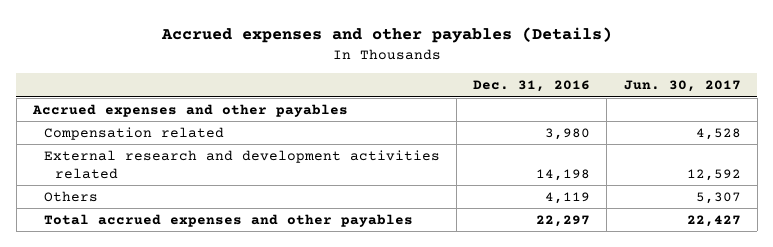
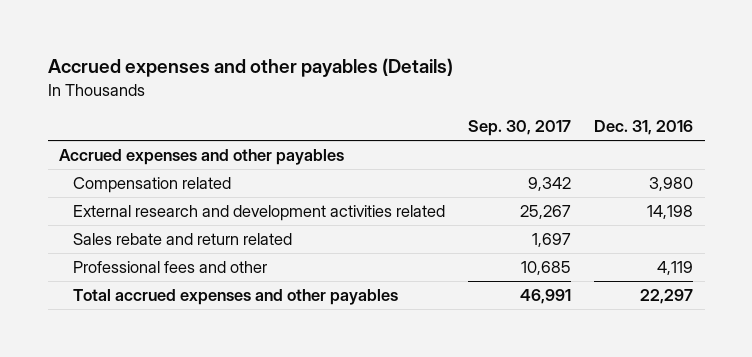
[623,80,741,93] Jun. 30, 2017 -> none
none -> [467,120,571,137] Sep. 30, 2017
none -> [72,233,292,246] Sales rebate and return related
[44,190,99,202] Others -> [72,261,267,274] Professional fees and other

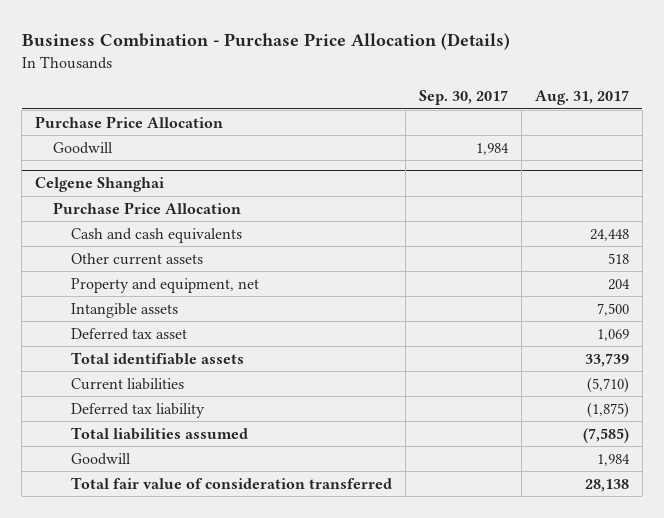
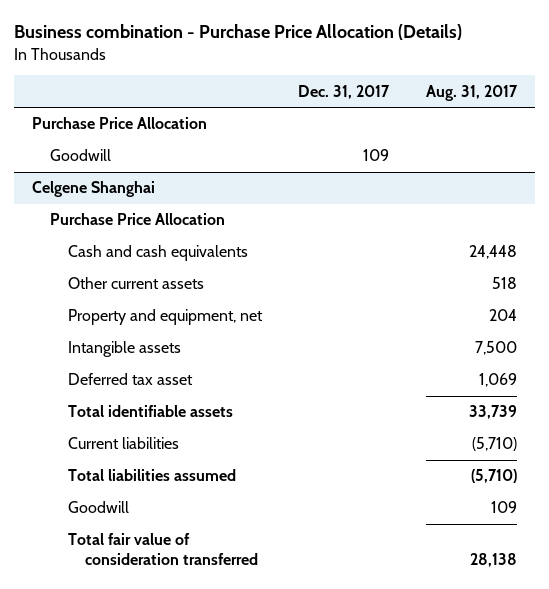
[21,33,510,51] Business Combination - Purchase Price Allocation (Details) -> [13,24,462,41] Business combination - Purchase Price Allocation (Details)
[418,90,508,106] Sep. 30, 2017 -> none
none -> [298,84,391,99] Dec. 31, 2017
[70,402,205,418] Deferred tax liability -> none
[582,427,629,443] (7,585) -> [471,469,518,484] (5,710)
[596,453,630,466] 1,984 -> [491,501,518,514] 109

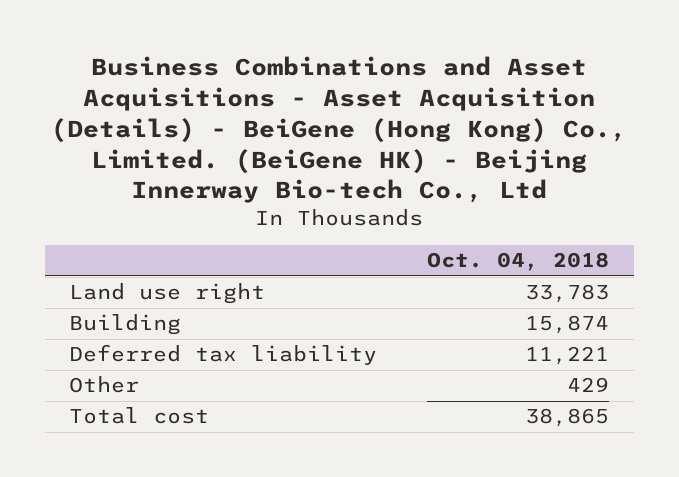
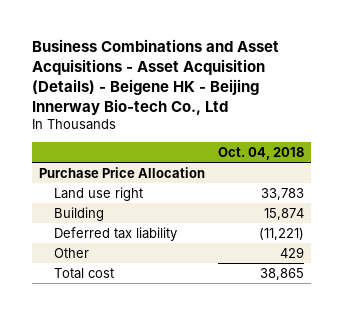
[51,56,628,204] Business Combinations and Asset Acquisitions - Asset Acquisition (Details) - BeiGene (Hong Kong) Co., Limited. (BeiGene HK) - Beijing Innerway Bio-tech Co., Ltd -> [32,39,280,116] Business Combinations and Asset Acquisitions - Asset Acquisition (Details) - Beigene HK - Beijing Innerway Bio-tech Co., Ltd
none -> [38,166,205,178] Purchase Price Allocation
[525,346,610,366] 11,221 -> [259,227,305,240] (11,221)

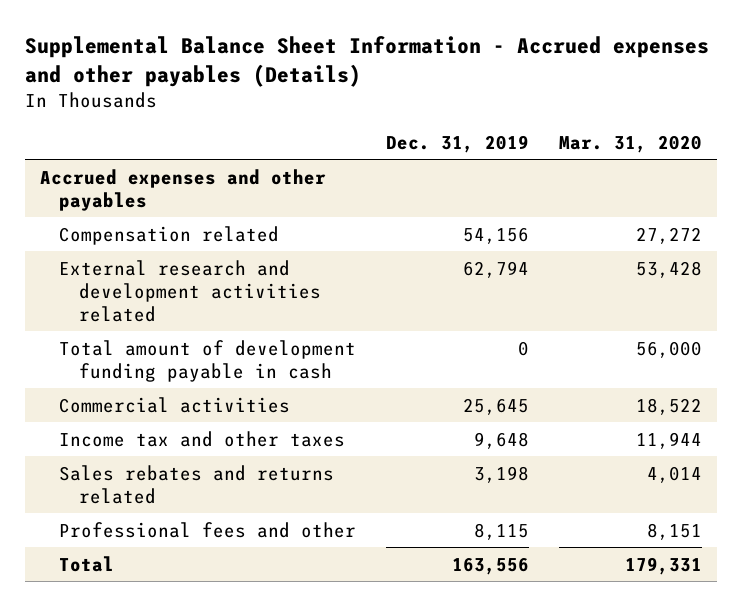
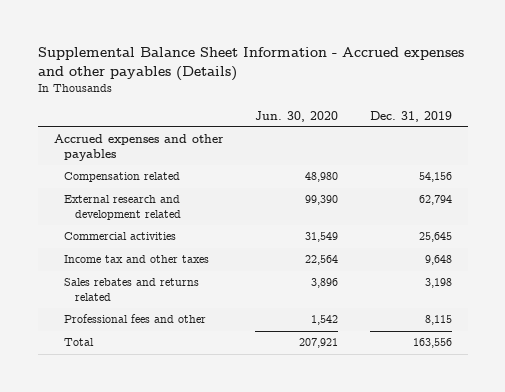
[559,134,703,153] Mar. 31, 2020 -> none
none -> [254,110,338,122] Jun. 30, 2020
[59,339,357,382] Total amount of development funding payable in cash -> none
[59,259,322,322] External research and development activities related -> [64,195,182,221] External research and development related

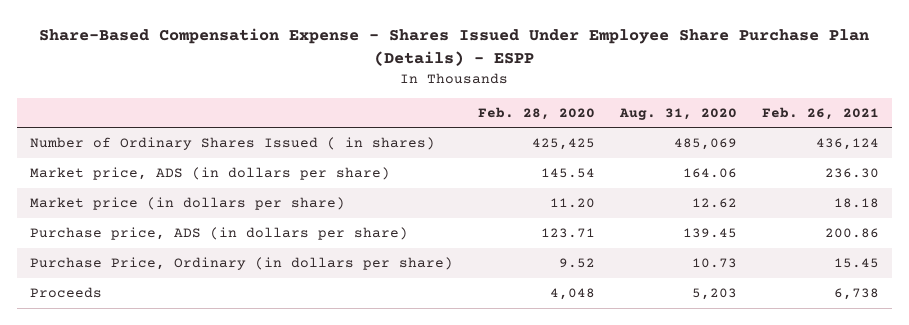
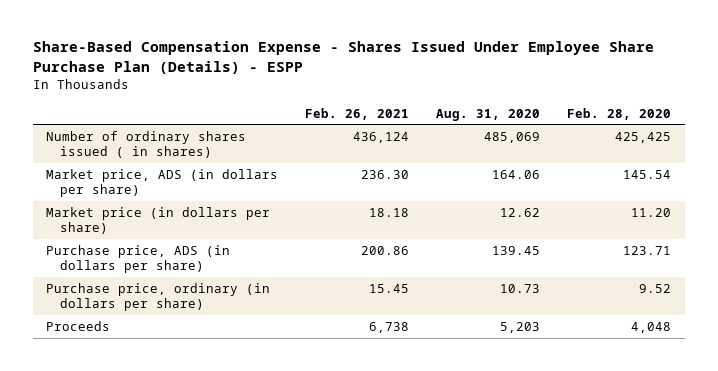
[29,137,435,151] Number of Ordinary Shares Issued ( in shares) -> [46,131,247,159] Number of ordinary shares issued ( in shares)
[29,257,453,271] Purchase Price, Ordinary (in dollars per share) -> [46,283,271,312] Purchase price, ordinary (in dollars per share)

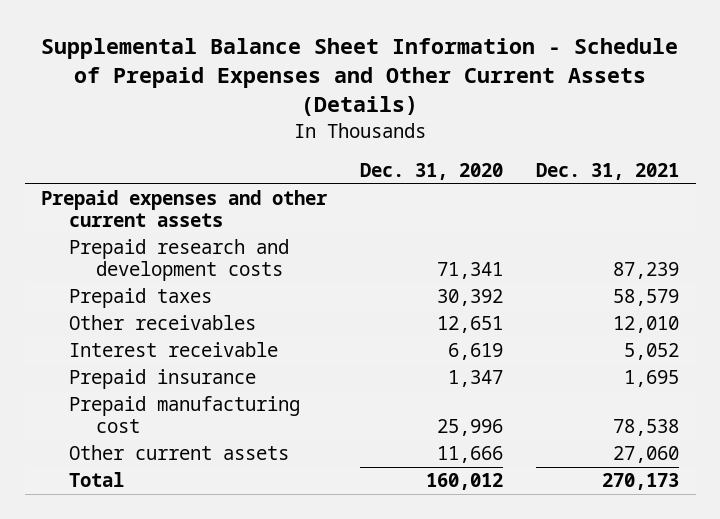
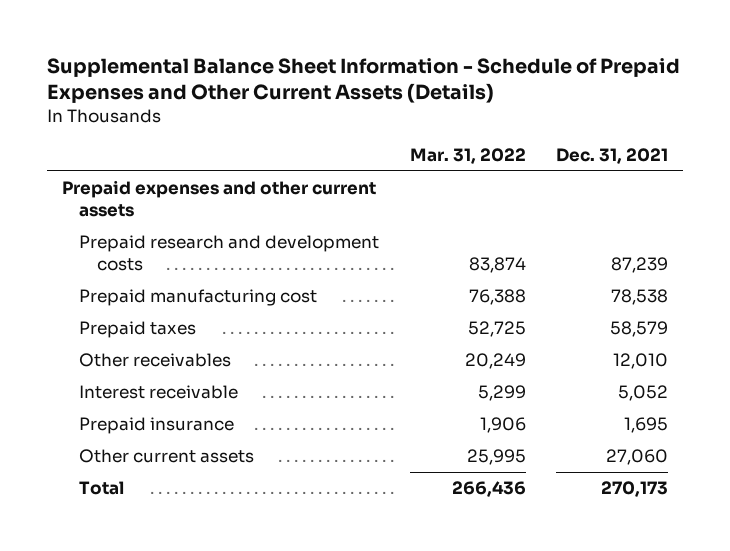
[360,163,504,181] Dec. 31, 2020 -> none
none -> [409,148,526,165] Mar. 31, 2022
[68,396,300,434] Prepaid manufacturing cost -> [79,289,318,307] Prepaid manufacturing cost

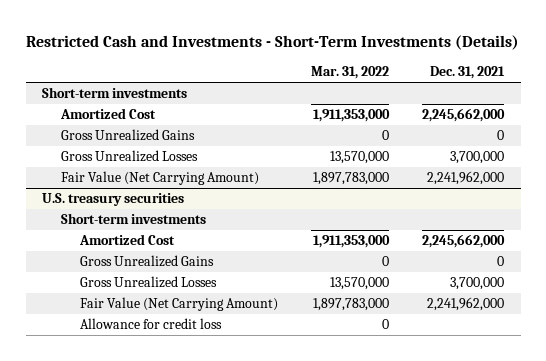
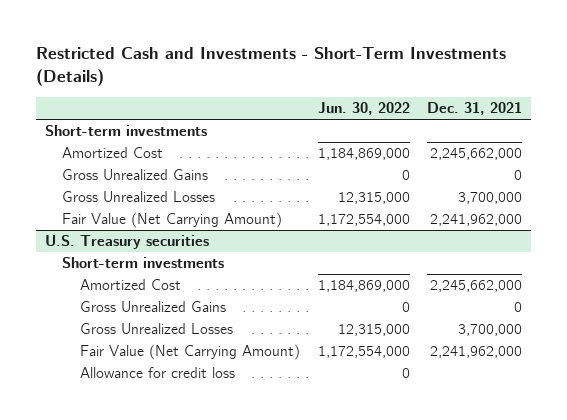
[311,65,390,79] Mar. 31, 2022 -> none
none -> [317,102,410,116] Jun. 30, 2022
[42,193,185,207] U.S. treasury securities -> [44,235,209,250] U.S. Treasury securities

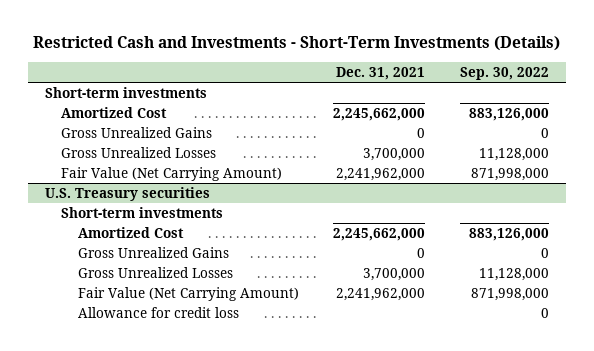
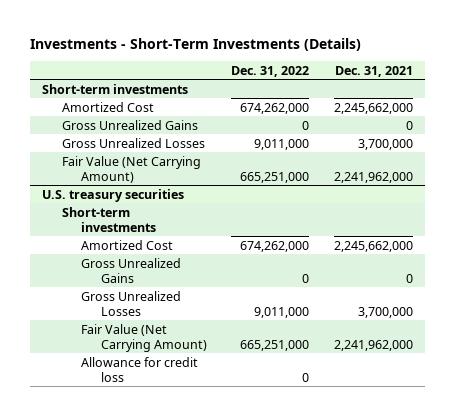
[32,36,560,52] Restricted Cash and Investments - Short-Term Investments (Details) -> [29,37,361,51] Investments - Short-Term Investments (Details)
[459,66,549,80] Sep. 30, 2022 -> none
none -> [231,65,310,77] Dec. 31, 2022
[44,186,210,201] U.S. Treasury securities -> [41,188,184,202] U.S. treasury securities

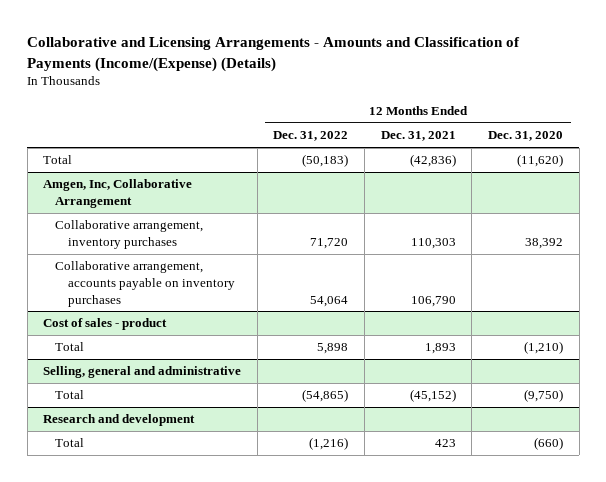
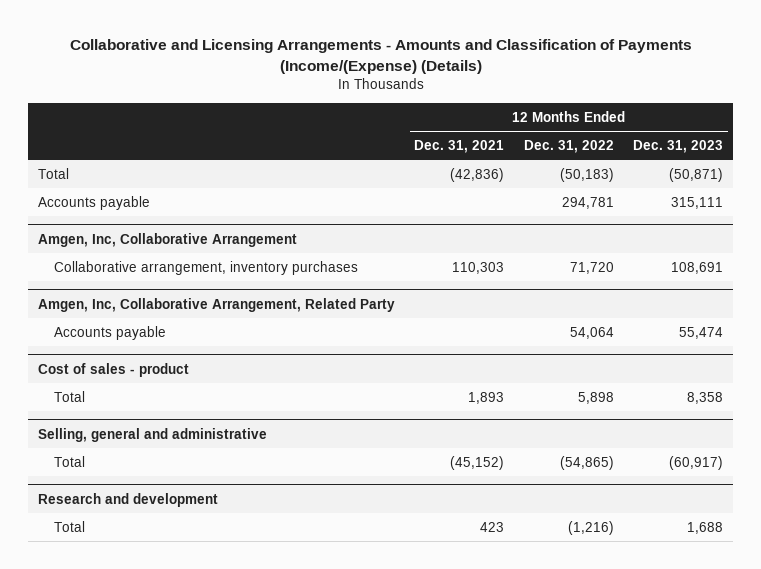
[488,131,564,142] Dec. 31, 2020 -> none
none -> [632,140,723,154] Dec. 31, 2023
none -> [38,195,151,210] Accounts payable
[55,261,235,307] Collaborative arrangement, accounts payable on inventory purchases -> none
none -> [38,297,396,312] Amgen, Inc, Collaborative Arrangement, Related Party
none -> [54,325,167,340] Accounts payable

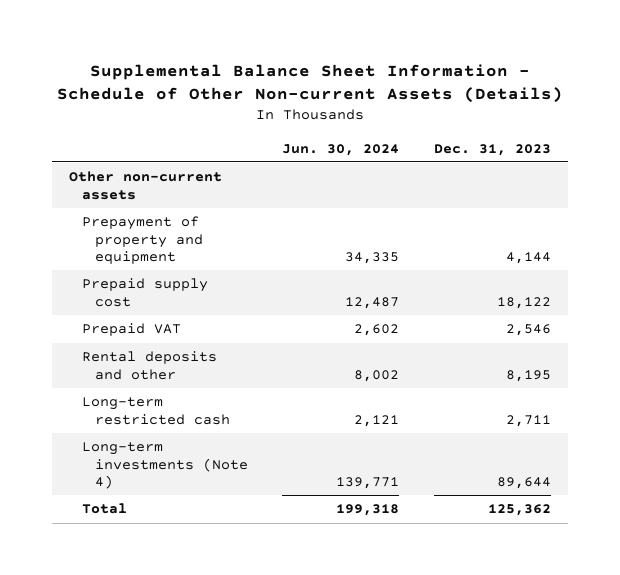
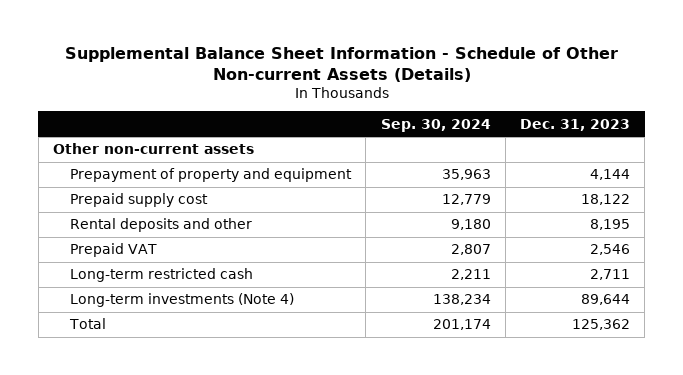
[282,143,400,156] Jun. 30, 2024 -> none
none -> [380,118,491,132] Sep. 30, 2024
[82,323,182,337] Prepaid VAT -> [70,243,158,258] Prepaid VAT

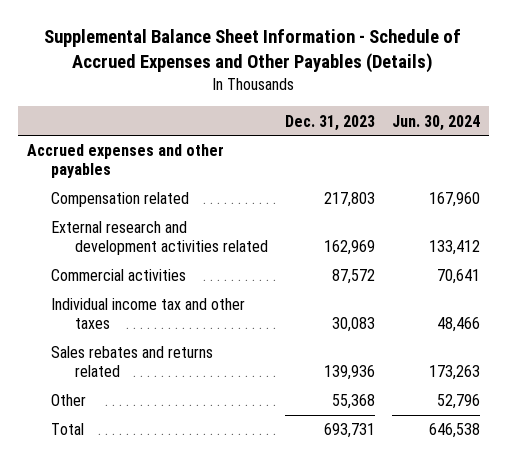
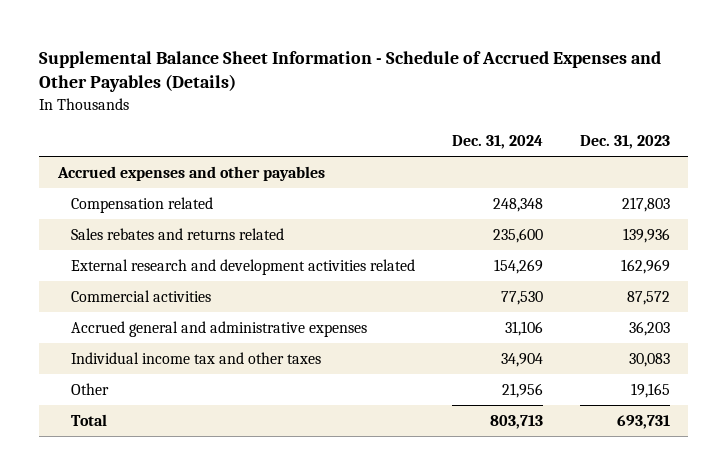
[392,114,481,131] Jun. 30, 2024 -> none
none -> [452,135,544,150] Dec. 31, 2024
[50,346,213,378] Sales rebates and returns related -> [71,227,285,240] Sales rebates and returns related
none -> [71,320,368,337] Accrued general and administrative expenses
[331,394,375,410] 55,368 -> [630,382,670,398] 19,165

